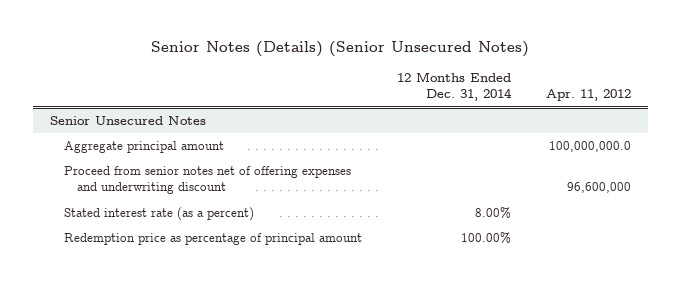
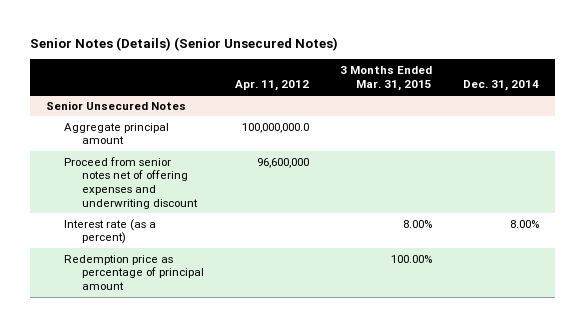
[396,72,512,102] 12 Months Ended Dec. 31, 2014 -> none
none -> [340,66,433,91] 3 Months Ended Mar. 31, 2015
none -> [463,79,540,91] Dec. 31, 2014
[63,207,254,222] Stated interest rate (as a percent) -> [63,218,156,245] Interest rate (as a percent)

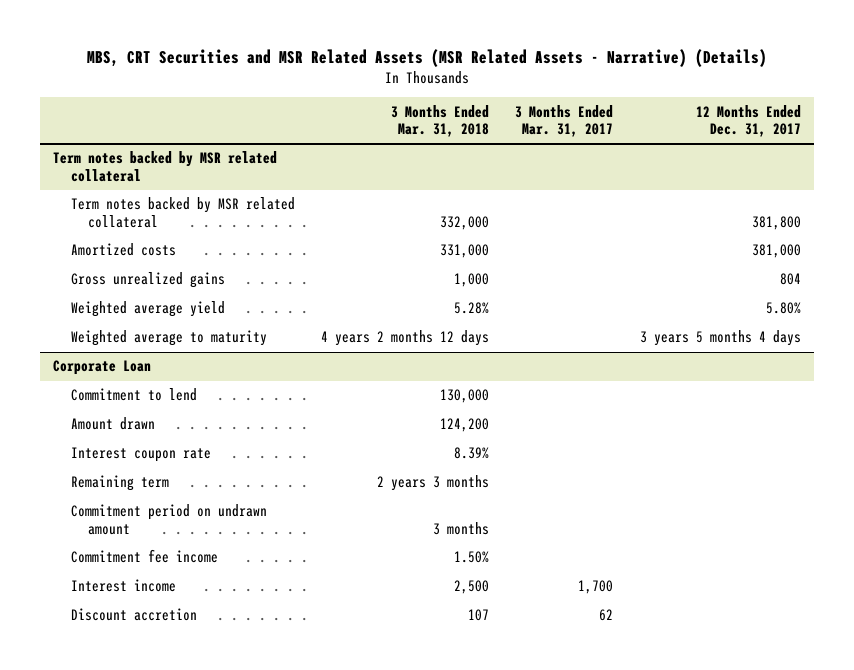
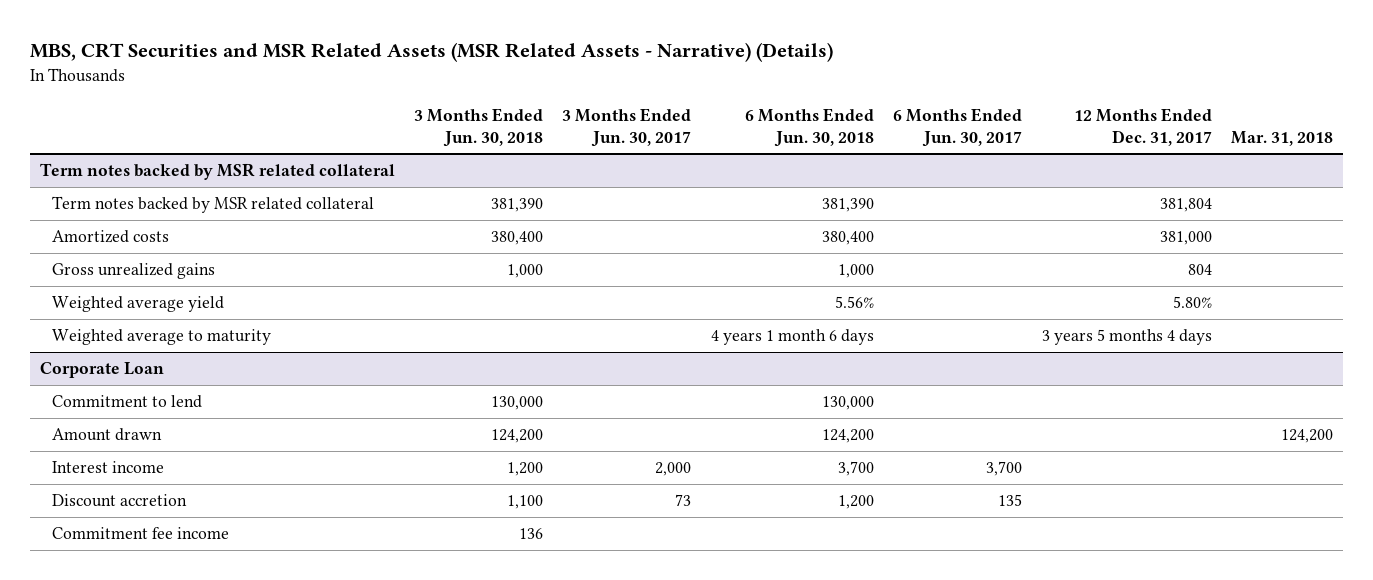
[390,104,489,138] 3 Months Ended Mar. 31, 2018 -> none
[515,104,614,138] 3 Months Ended Mar. 31, 2017 -> none
none -> [413,107,543,147] 3 Months Ended Jun. 30, 2018
none -> [562,107,692,147] 3 Months Ended Jun. 30, 2017
none -> [744,107,874,147] 6 Months Ended Jun. 30, 2018
none -> [893,107,1023,147] 6 Months Ended Jun. 30, 2017
none -> [1231,130,1334,146] Mar. 31, 2018
[751,215,801,230] 381,800 -> [1159,198,1212,213] 381,804
[70,447,211,463] Interest coupon rate -> none
[70,475,169,492] Remaining term -> none
[70,504,267,535] Commitment period on undrawn amount -> none
[70,549,218,564] Commitment fee income -> [51,527,229,540] Commitment fee income

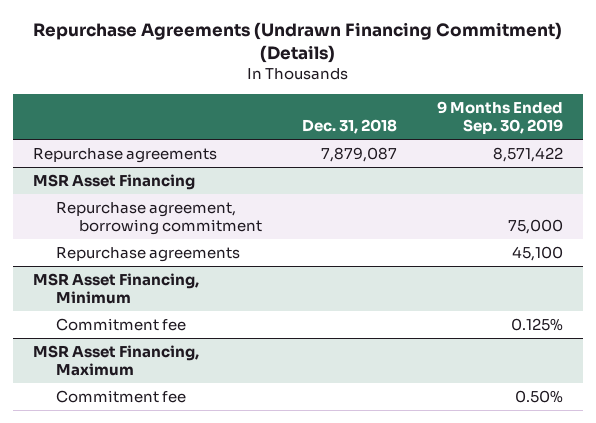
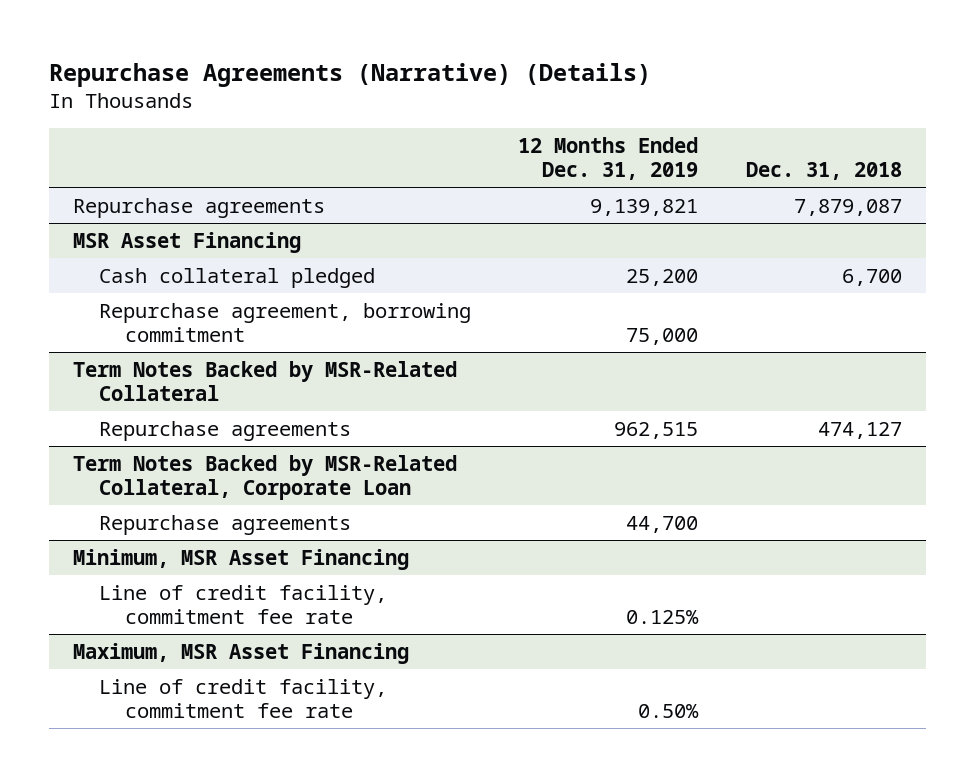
[33,22,563,64] Repurchase Agreements (Undrawn Financing Commitment) (Details) -> [49,62,652,87] Repurchase Agreements (Narrative) (Details)
[437,101,564,134] 9 Months Ended Sep. 30, 2019 -> none
none -> [518,137,699,181] 12 Months Ended Dec. 31, 2019
none -> [99,267,376,288] Cash collateral pledged
[56,247,241,263] Repurchase agreements -> none
none -> [72,360,457,401] Term Notes Backed by MSR-Related Collateral
none -> [99,420,352,441] Repurchase agreements
none -> [72,454,457,500] Term Notes Backed by MSR-Related Collateral, Corporate Loan
none -> [99,514,352,535] Repurchase agreements
[33,273,200,304] MSR Asset Financing, Minimum -> [72,548,409,570] Minimum, MSR Asset Financing
[56,318,187,332] Commitment fee -> [99,584,388,624] Line of credit facility, commitment fee rate
[33,345,200,376] MSR Asset Financing, Maximum -> [72,642,409,664] Maximum, MSR Asset Financing
[56,390,187,404] Commitment fee -> [99,678,388,718] Line of credit facility, commitment fee rate

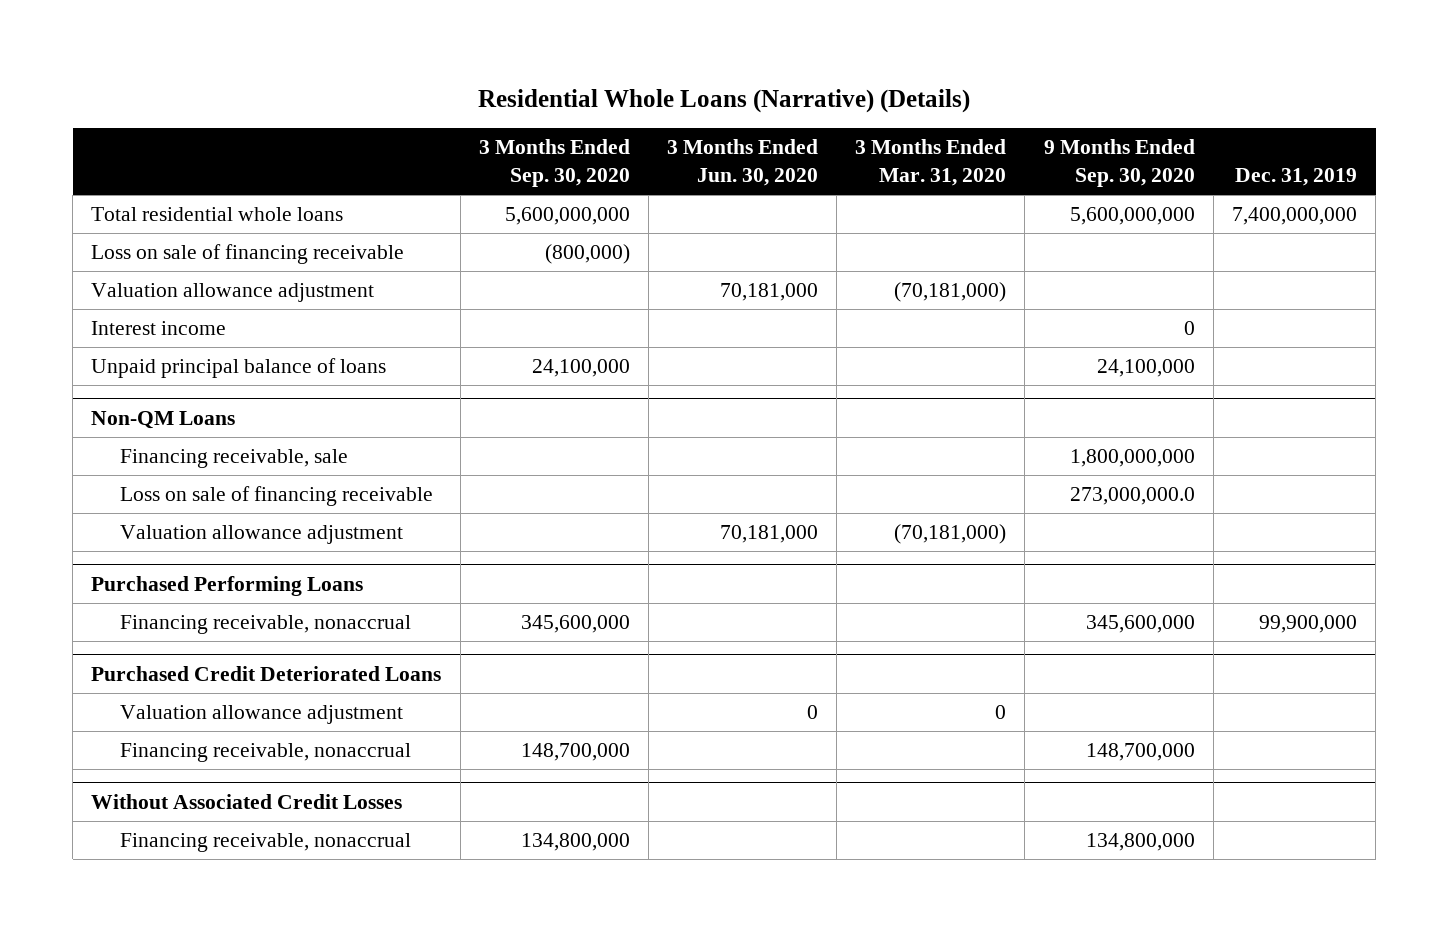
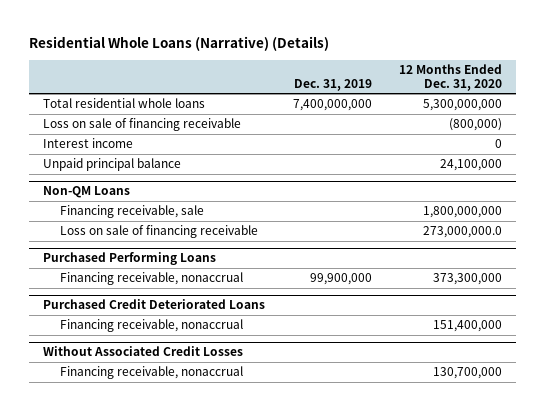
[478,139,630,188] 3 Months Ended Sep. 30, 2020 -> none
[667,139,819,187] 3 Months Ended Jun. 30, 2020 -> none
[855,139,1007,187] 3 Months Ended Mar. 31, 2020 -> none
[1043,139,1195,188] 9 Months Ended Sep. 30, 2020 -> none
none -> [399,63,503,91] 12 Months Ended Dec. 31, 2020
[91,283,375,303] Valuation allowance adjustment -> none
[91,358,387,379] Unpaid principal balance of loans -> [43,158,182,172] Unpaid principal balance
[119,525,403,545] Valuation allowance adjustment -> none
[119,705,403,725] Valuation allowance adjustment -> none

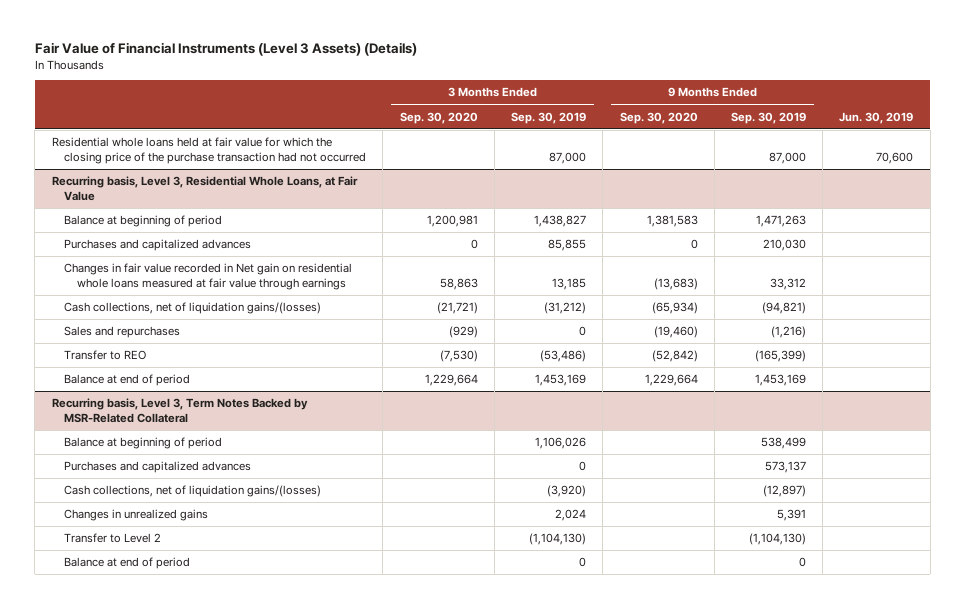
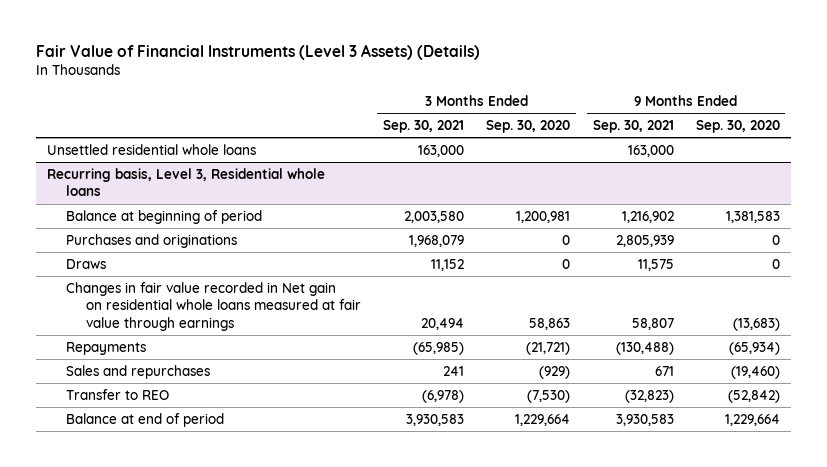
[511,111,587,124] Sep. 30, 2019 -> none
[730,111,806,124] Sep. 30, 2019 -> none
[839,111,914,124] Jun. 30, 2019 -> none
none -> [382,119,464,133] Sep. 30, 2021
none -> [592,119,674,133] Sep. 30, 2021
[51,137,367,165] Residential whole loans held at fair value for which the closing price of the purchase transaction had not occurred -> none
none -> [47,143,257,155] Unsettled residential whole loans
[51,176,358,202] Recurring basis, Level 3, Residential Whole Loans, at Fair Value -> [47,167,326,197] Recurring basis, Level 3, Residential whole loans
[64,239,252,252] Purchases and capitalized advances -> [66,233,238,248] Purchases and originations
none -> [66,258,107,269] Draws
[64,302,322,315] Cash collections, net of liquidation gains/(losses) -> [66,341,147,355] Repayments
[51,398,308,424] Recurring basis, Level 3, Term Notes Backed by MSR-Related Collateral -> none
[64,437,223,450] Balance at beginning of period -> none
[64,461,252,474] Purchases and capitalized advances -> none
[64,485,322,498] Cash collections, net of liquidation gains/(losses) -> none
[64,509,209,522] Changes in unrealized gains -> none
[64,533,162,544] Transfer to Level 2 -> none
[64,557,191,570] Balance at end of period -> none

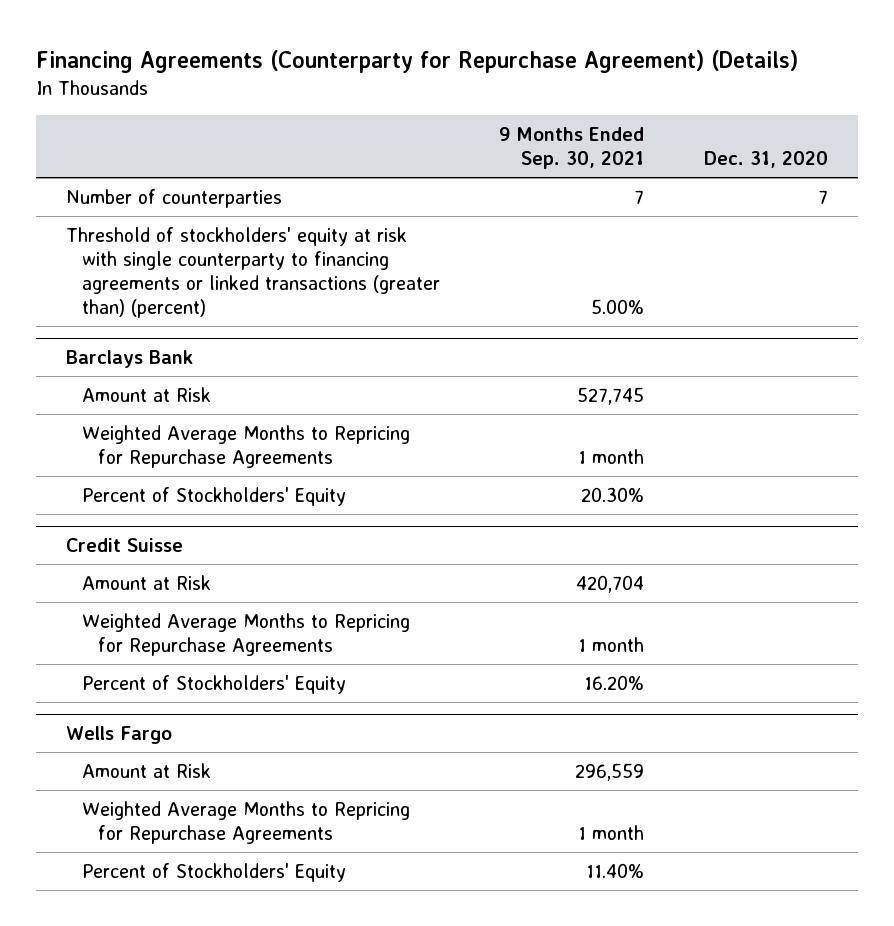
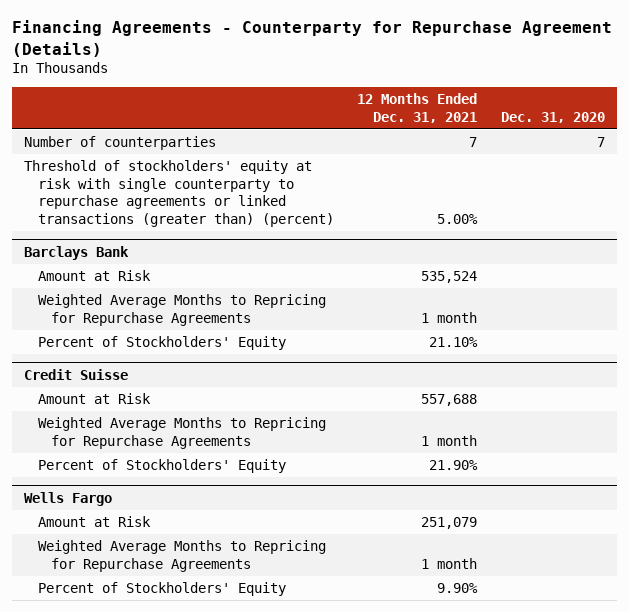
[36,49,799,73] Financing Agreements (Counterparty for Repurchase Agreement) (Details) -> [12,20,613,57] Financing Agreements - Counterparty for Repurchase Agreement (Details)
[499,126,645,169] 9 Months Ended Sep. 30, 2021 -> none
none -> [357,92,478,123] 12 Months Ended Dec. 31, 2021
[66,226,440,318] Threshold of stockholders' equity at risk with single counterparty to financing agreements or linked transactions (greater than) (percent) -> [23,159,334,228] Threshold of stockholders' equity at risk with single counterparty to repurchase agreements or linked transactions (greater than) (percent)

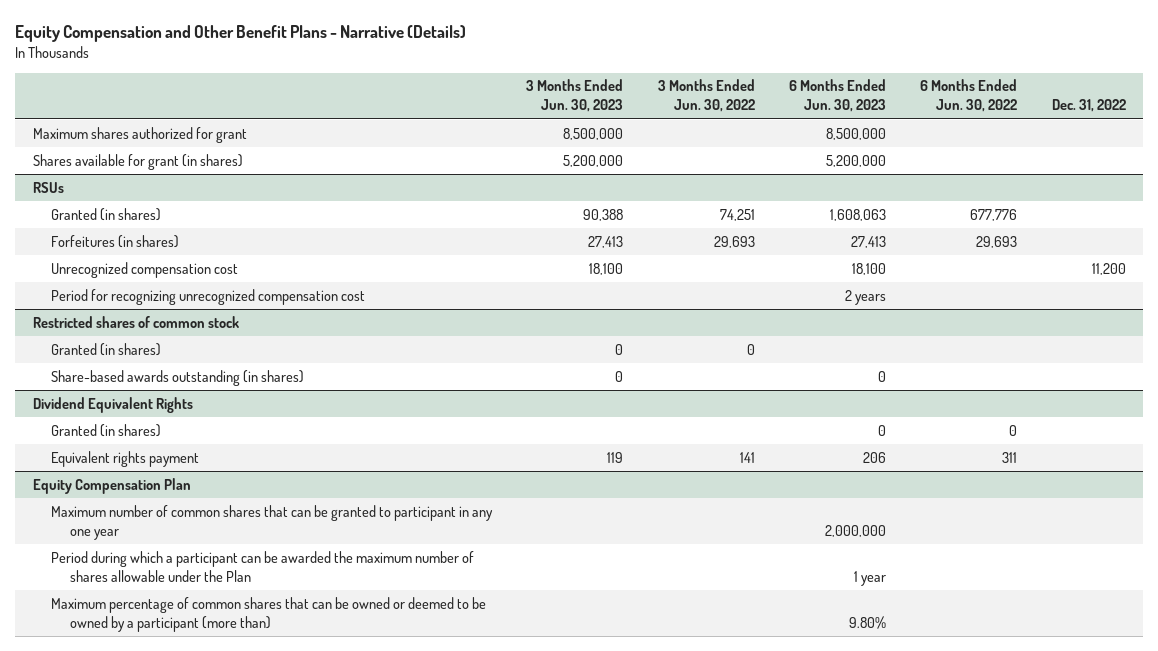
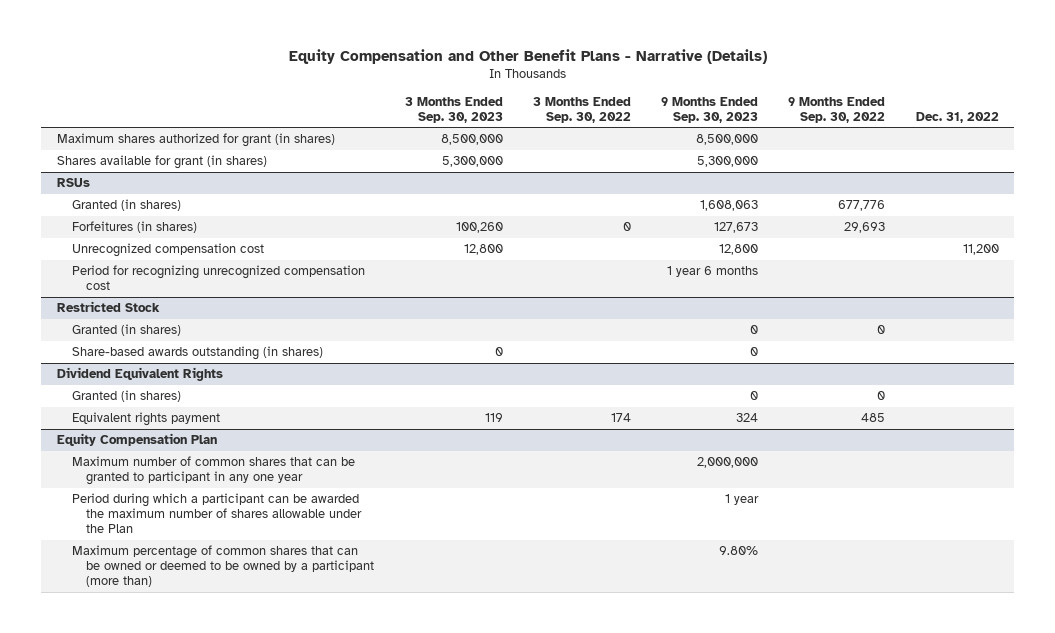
[526,79,624,113] 3 Months Ended Jun. 30, 2023 -> none
[657,79,755,113] 3 Months Ended Jun. 30, 2022 -> none
[789,79,887,113] 6 Months Ended Jun. 30, 2023 -> none
[920,79,1018,113] 6 Months Ended Jun. 30, 2022 -> none
none -> [404,97,503,124] 3 Months Ended Sep. 30, 2023
none -> [532,97,631,124] 3 Months Ended Sep. 30, 2022
none -> [661,97,759,124] 9 Months Ended Sep. 30, 2023
none -> [788,97,886,124] 9 Months Ended Sep. 30, 2022
[32,126,247,143] Maximum shares authorized for grant -> [56,133,335,148] Maximum shares authorized for grant (in shares)
[32,315,239,328] Restricted shares of common stock -> [56,301,160,313] Restricted Stock

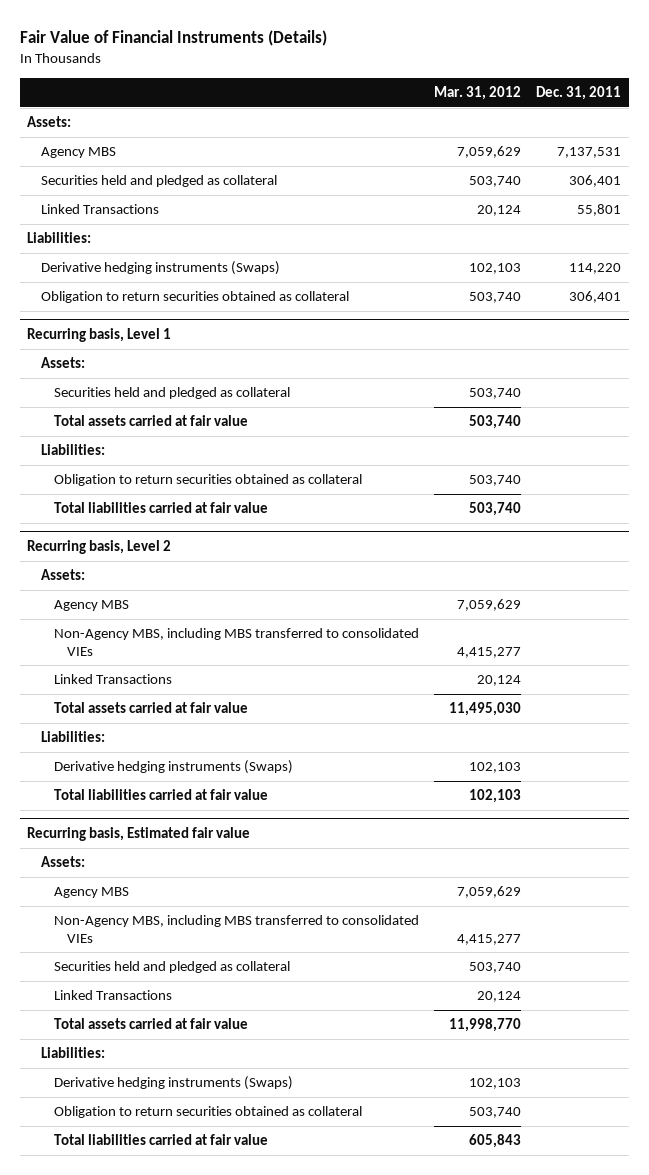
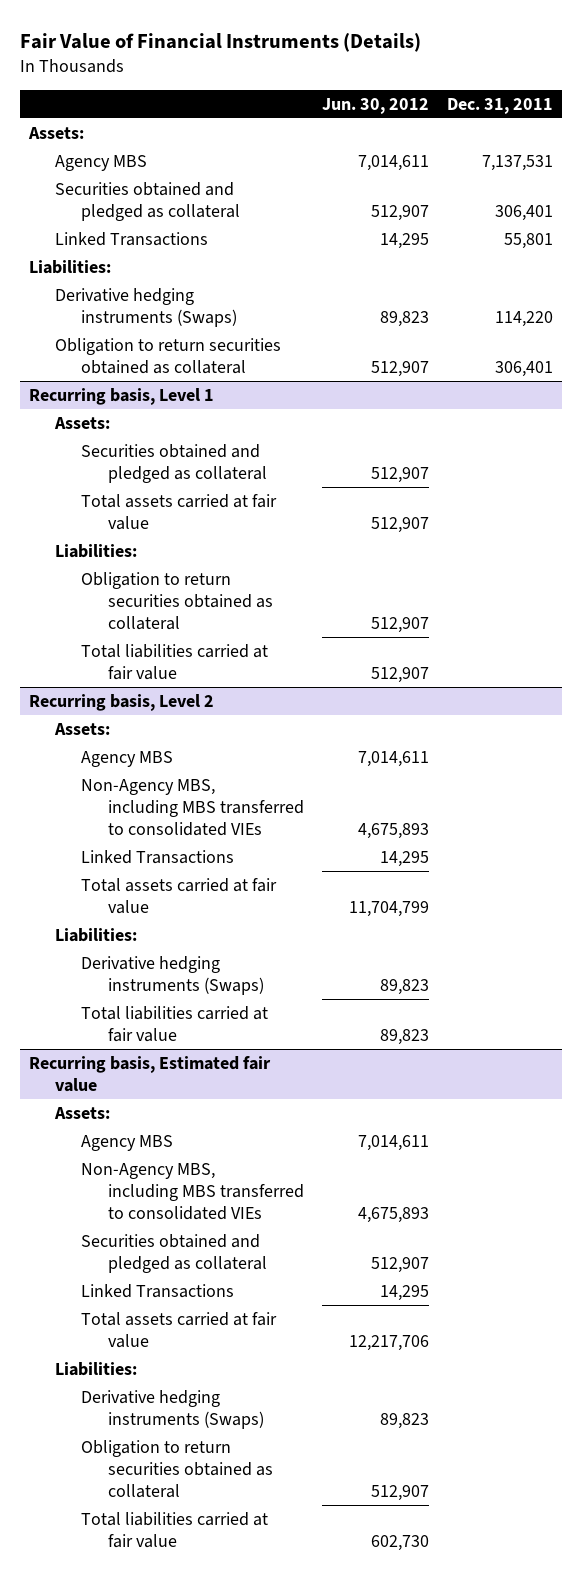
[433,85,521,100] Mar. 31, 2012 -> none
none -> [321,97,429,114] Jun. 30, 2012
[40,175,277,188] Securities held and pledged as collateral -> [55,181,241,222] Securities obtained and pledged as collateral
[53,387,290,400] Securities held and pledged as collateral -> [81,443,267,484] Securities obtained and pledged as collateral
[53,961,290,974] Securities held and pledged as collateral -> [81,1233,267,1274] Securities obtained and pledged as collateral

